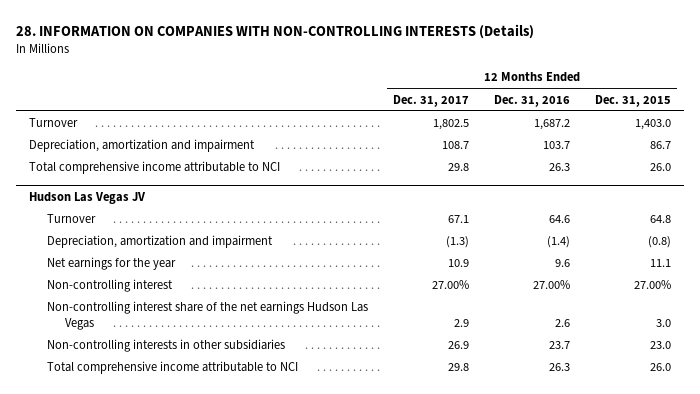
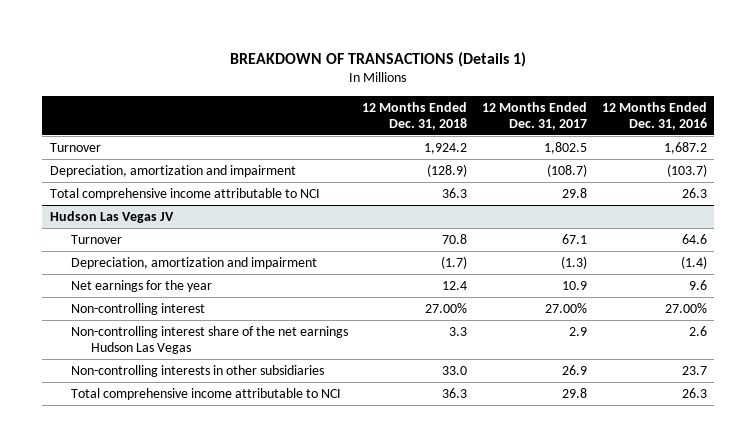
[16,24,535,40] 28. INFORMATION ON COMPANIES WITH NON-CONTROLLING INTERESTS (Details) -> [230,51,527,67] BREAKDOWN OF TRANSACTIONS (Details 1)
[595,94,672,107] Dec. 31, 2015 -> none
none -> [362,101,468,130] 12 Months Ended Dec. 31, 2018
[441,141,469,150] 108.7 -> [546,163,587,177] (108.7)
[542,141,570,150] 103.7 -> [666,163,707,177] (103.7)

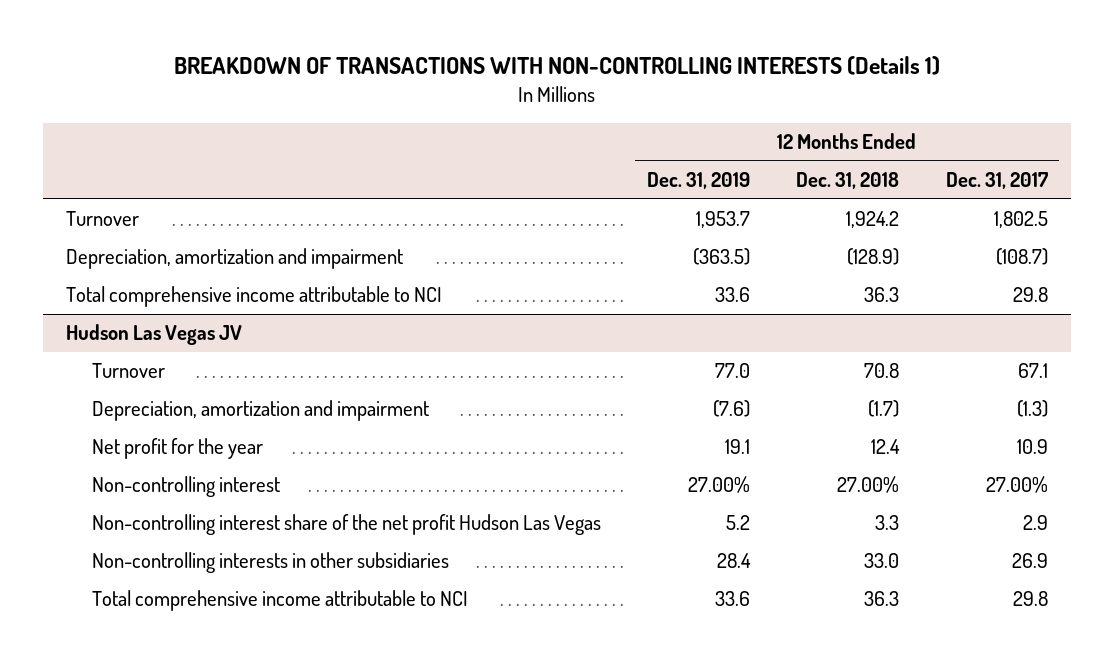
[230,51,527,67] BREAKDOWN OF TRANSACTIONS (Details 1) -> [173,56,940,76] BREAKDOWN OF TRANSACTIONS WITH NON-CONTROLLING INTERESTS (Details 1)
[601,101,707,130] 12 Months Ended Dec. 31, 2016 -> none
none -> [646,172,750,190] Dec. 31, 2019
[70,279,212,292] Net earnings for the year -> [91,438,263,460] Net profit for the year
[70,325,348,354] Non-controlling interest share of the net earnings Hudson Las Vegas -> [91,514,601,536] Non-controlling interest share of the net profit Hudson Las Vegas

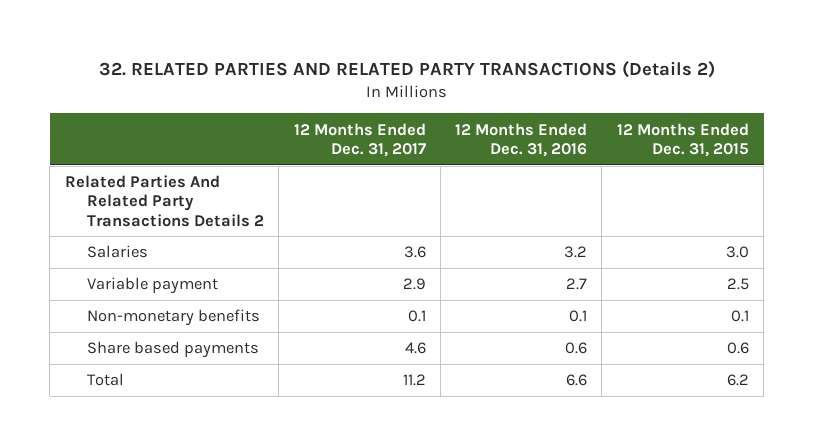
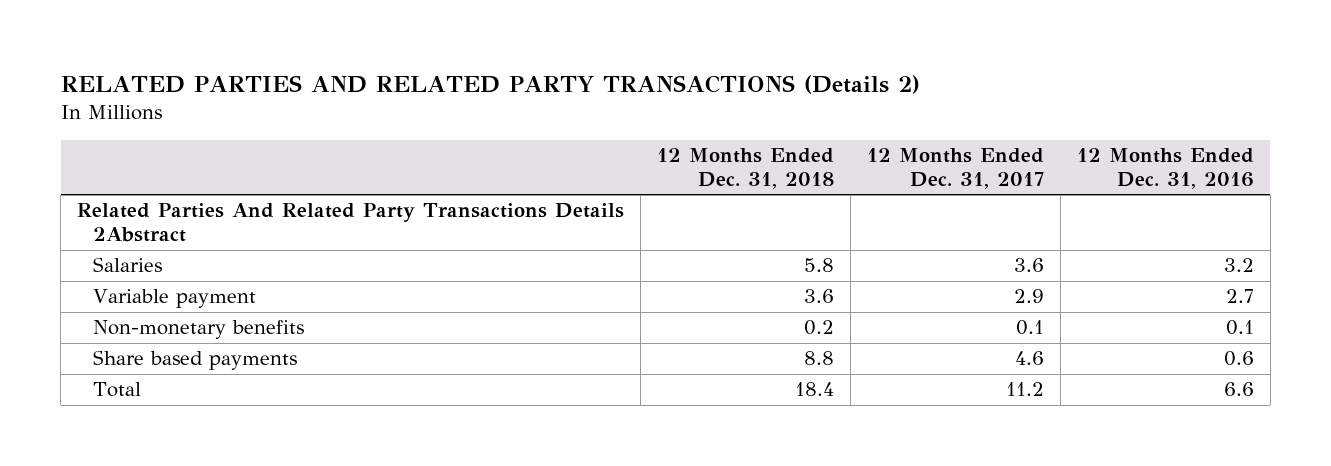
[98,61,715,79] 32. RELATED PARTIES AND RELATED PARTY TRANSACTIONS (Details 2) -> [60,75,920,95] RELATED PARTIES AND RELATED PARTY TRANSACTIONS (Details 2)
[616,122,749,157] 12 Months Ended Dec. 31, 2015 -> none
none -> [656,147,834,190] 12 Months Ended Dec. 31, 2018
[64,175,265,227] Related Parties And Related Party Transactions Details 2 -> [77,203,625,243] Related Parties And Related Party Transactions Details 2Abstract

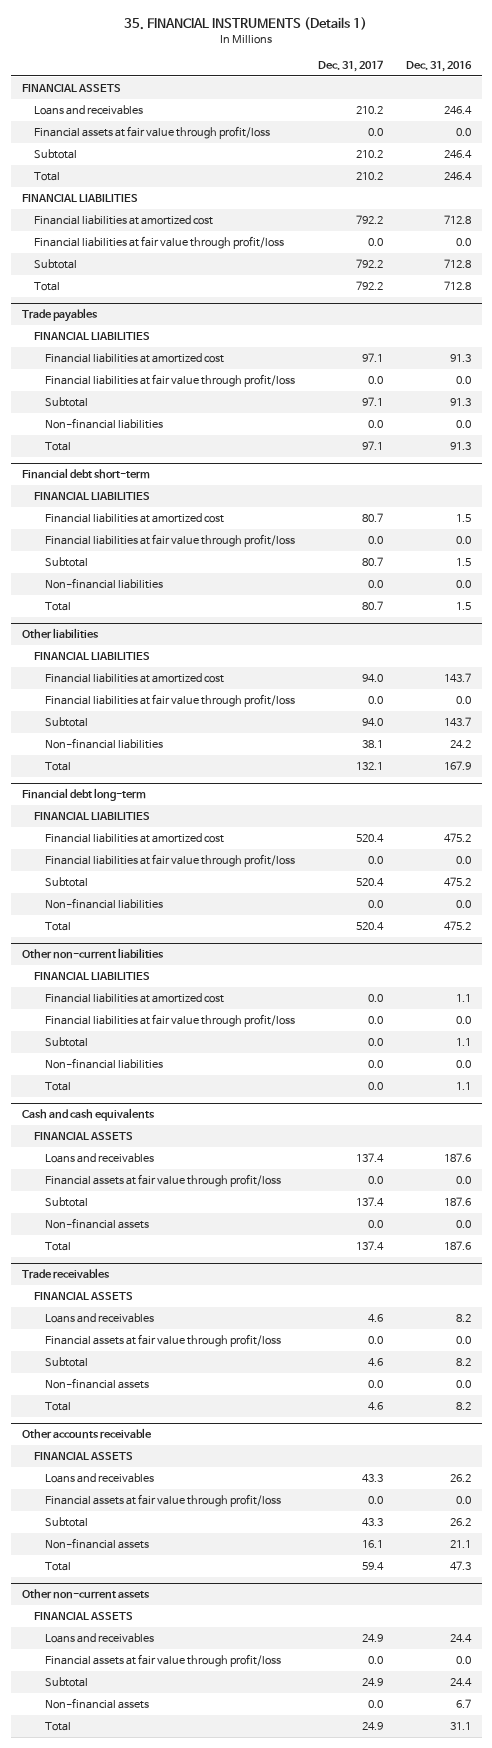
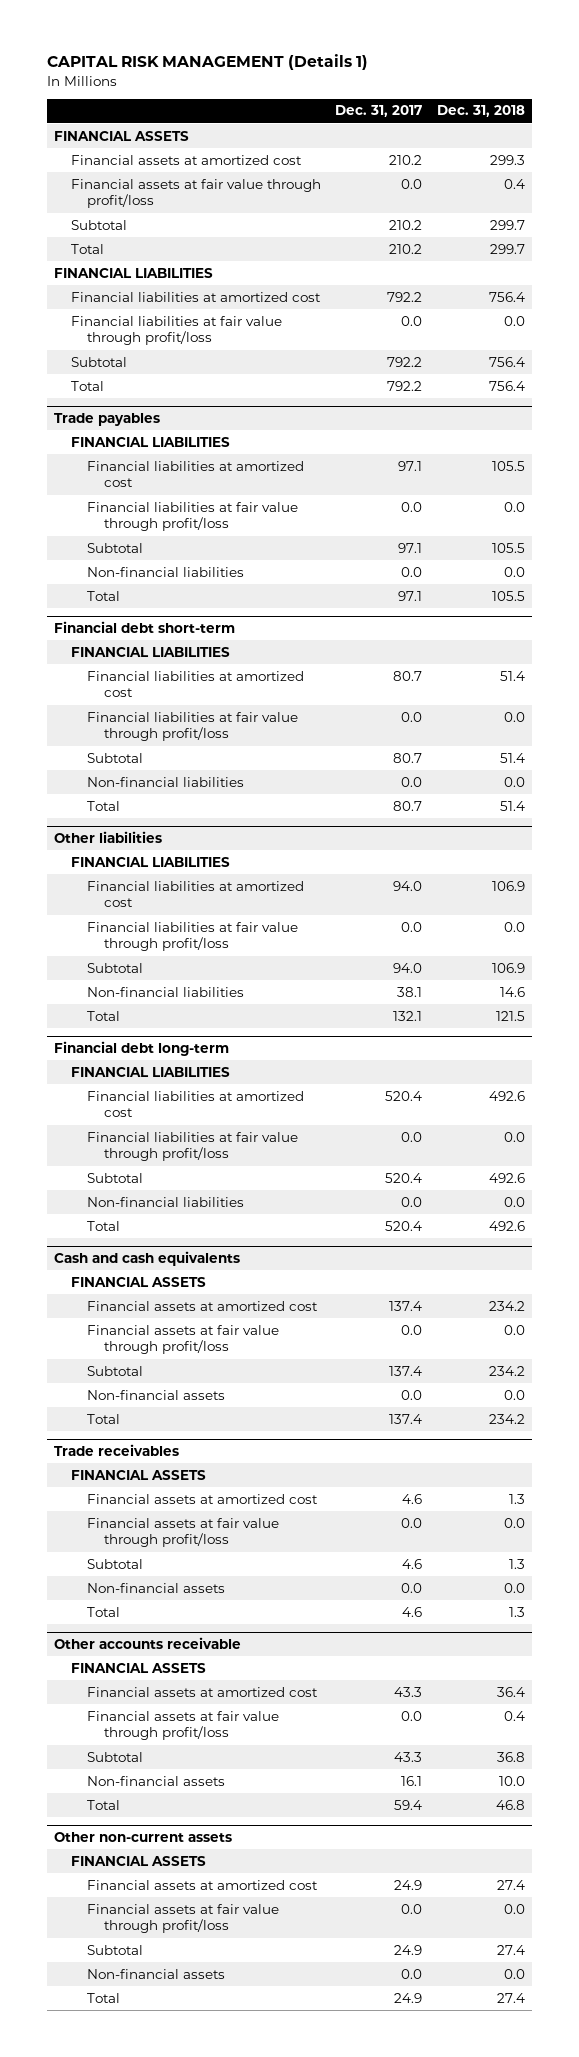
[124,16,368,30] 35. FINANCIAL INSTRUMENTS (Details 1) -> [46,54,368,71] CAPITAL RISK MANAGEMENT (Details 1)
[405,61,472,73] Dec. 31, 2016 -> none
none -> [436,105,525,118] Dec. 31, 2018
[33,104,143,115] Loans and receivables -> [70,154,302,165] Financial assets at amortized cost
[21,948,164,960] Other non-current liabilities -> none
[33,971,150,980] FINANCIAL LIABILITIES -> none
[45,992,225,1003] Financial liabilities at amortized cost -> none
[45,1013,296,1027] Financial liabilities at fair value through profit/loss -> none
[45,1036,89,1047] Subtotal -> none
[45,1057,164,1069] Non-financial liabilities -> none
[45,1081,72,1091] Total -> none
[45,1152,155,1163] Loans and receivables -> [87,1300,319,1311] Financial assets at amortized cost
[45,1312,155,1323] Loans and receivables -> none
none -> [87,1493,319,1504] Financial assets at amortized cost
[45,1472,155,1483] Loans and receivables -> [87,1686,319,1697] Financial assets at amortized cost
[45,1632,155,1643] Loans and receivables -> [87,1879,319,1890] Financial assets at amortized cost

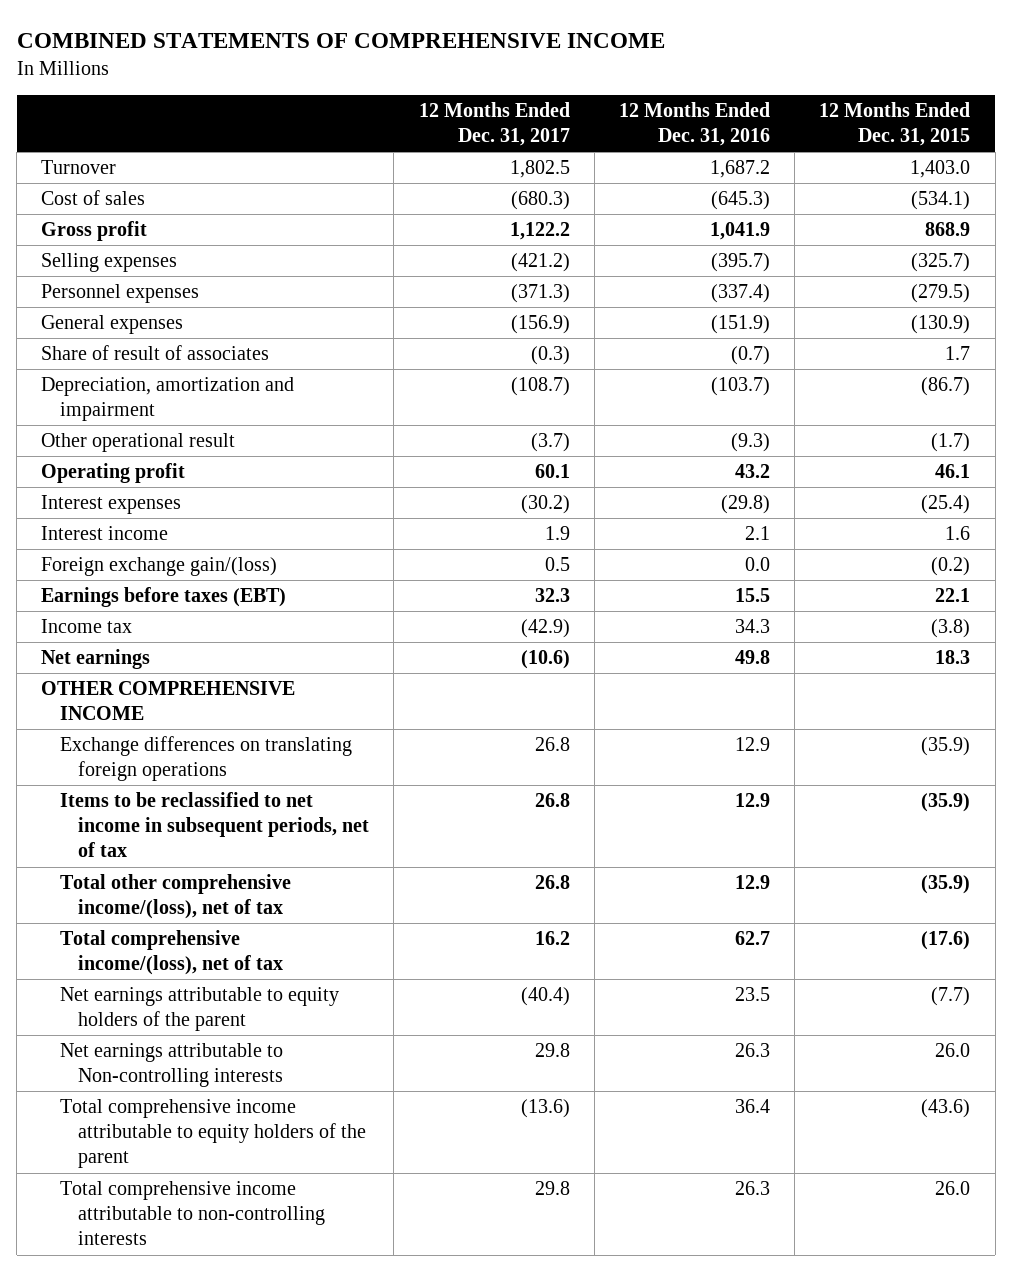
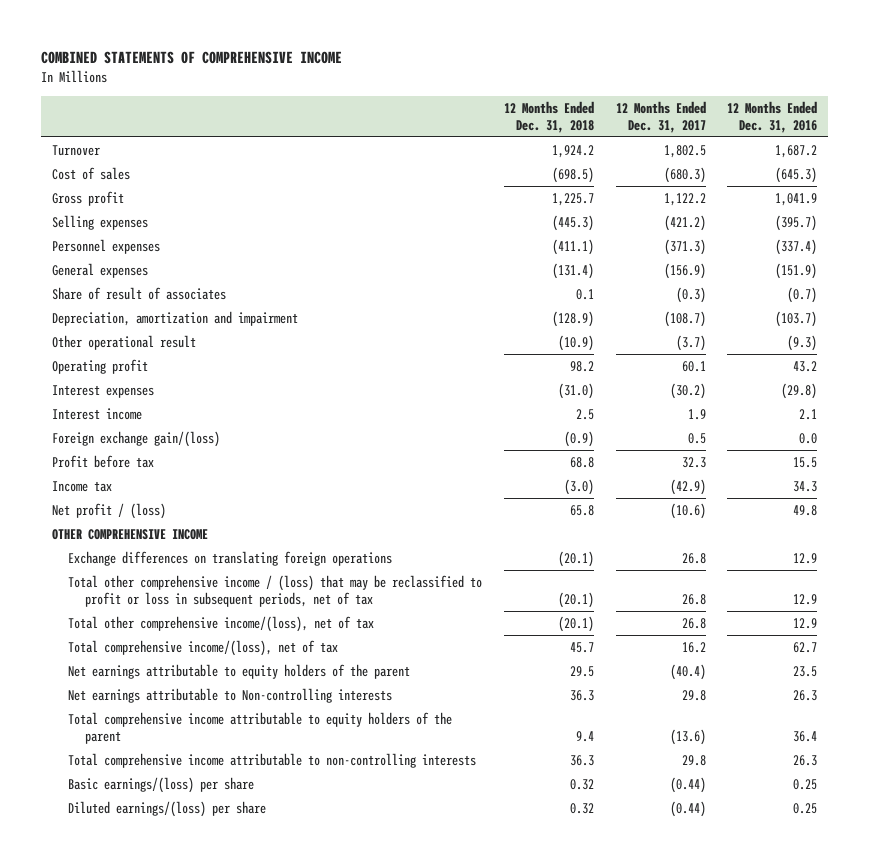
[819,101,971,146] 12 Months Ended Dec. 31, 2015 -> none
none -> [504,100,595,133] 12 Months Ended Dec. 31, 2018
[41,587,287,608] Earnings before taxes (EBT) -> [51,454,154,468] Profit before tax
[41,649,151,670] Net earnings -> [51,502,166,519] Net profit / (loss)
[59,792,370,858] Items to be reclassified to net income in subsequent periods, net of tax -> [68,574,483,607] Total other comprehensive income / (loss) that may be reclassified to profit or loss in subsequent periods, net of tax
none -> [68,776,255,793] Basic earnings/(loss) per share
none -> [68,800,267,817] Diluted earnings/(loss) per share

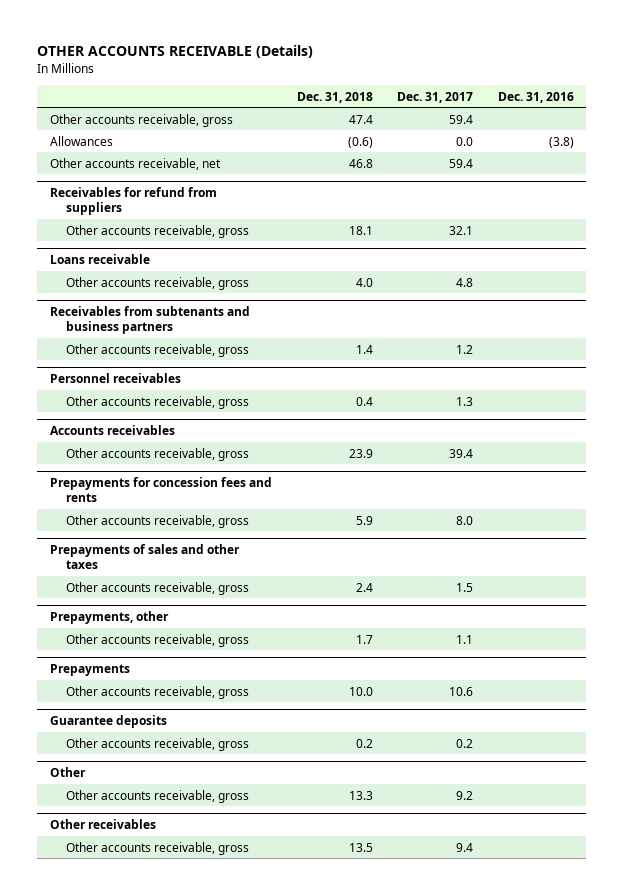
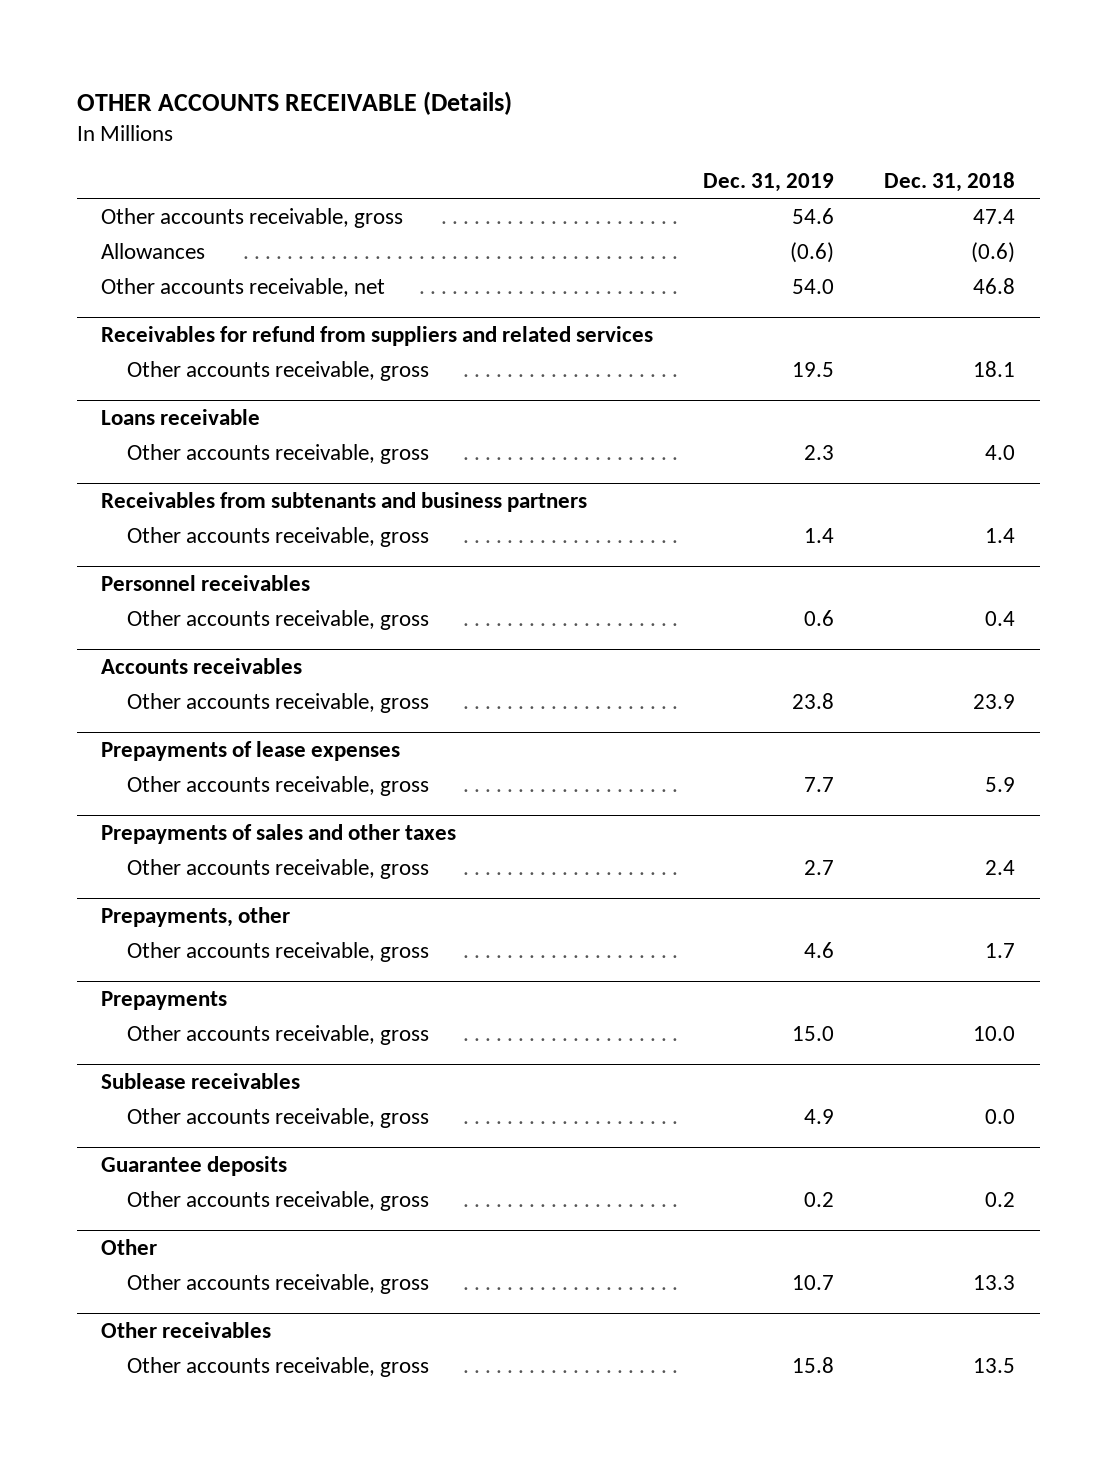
[397,91,474,103] Dec. 31, 2017 -> none
[497,91,574,103] Dec. 31, 2016 -> none
none -> [703,173,835,193] Dec. 31, 2019
[49,187,217,216] Receivables for refund from suppliers -> [101,325,654,346] Receivables for refund from suppliers and related services
[49,477,272,503] Prepayments for concession fees and rents -> [101,740,401,761] Prepayments of lease expenses
none -> [101,1072,301,1089] Sublease receivables
none -> [127,1107,430,1128] Other accounts receivable, gross

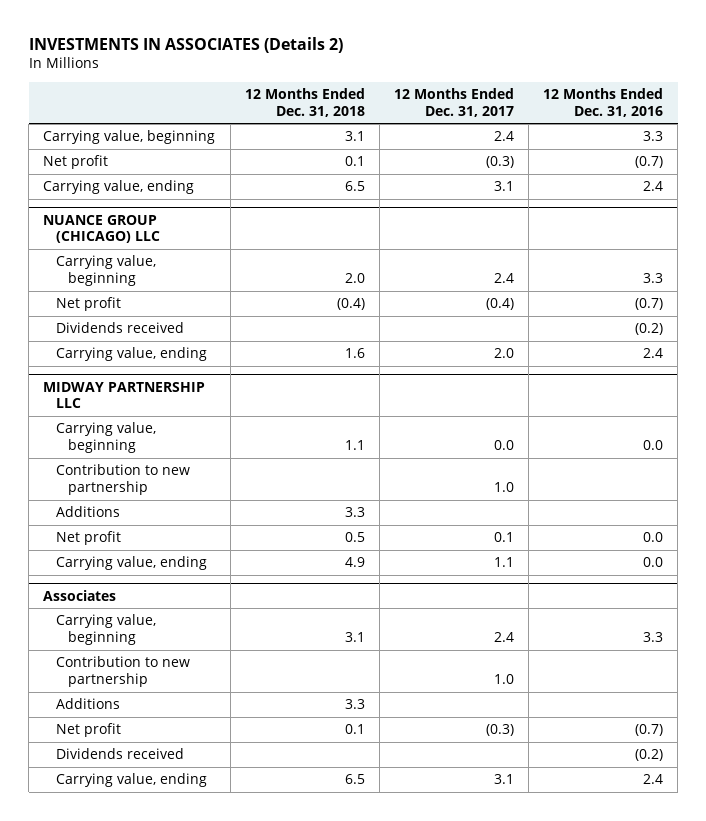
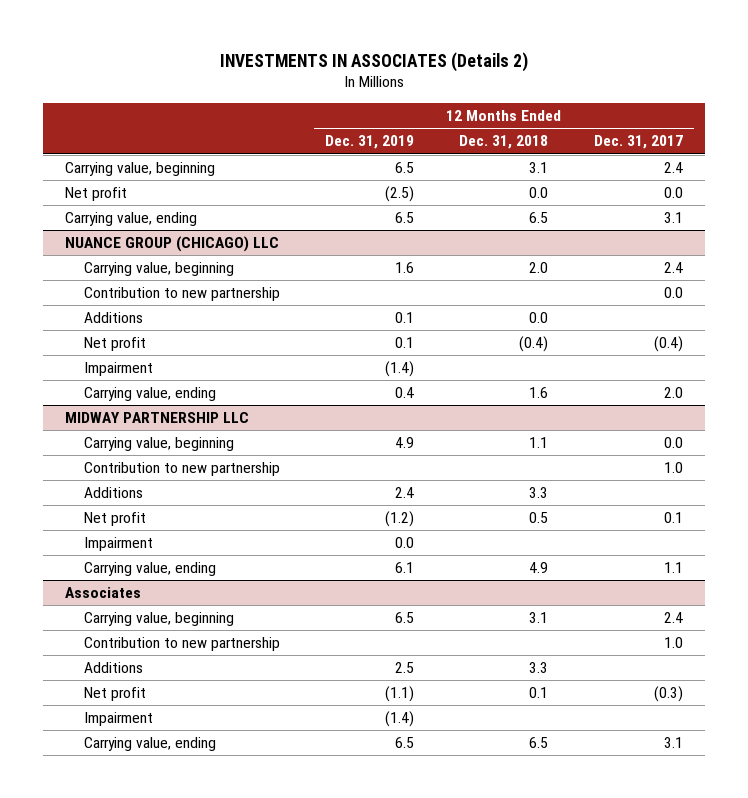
[543,88,664,117] 12 Months Ended Dec. 31, 2016 -> none
none -> [325,135,415,150] Dec. 31, 2019
[344,156,365,167] 0.1 -> [529,187,549,199] 0.0
[485,156,514,169] (0.3) -> [663,187,683,199] 0.0
none -> [83,287,280,302] Contribution to new partnership
none -> [83,312,143,324] Additions
[55,322,184,334] Dividends received -> none
none -> [83,362,153,377] Impairment
none -> [83,537,153,552] Impairment
[55,748,184,760] Dividends received -> none
none -> [83,712,153,727] Impairment

